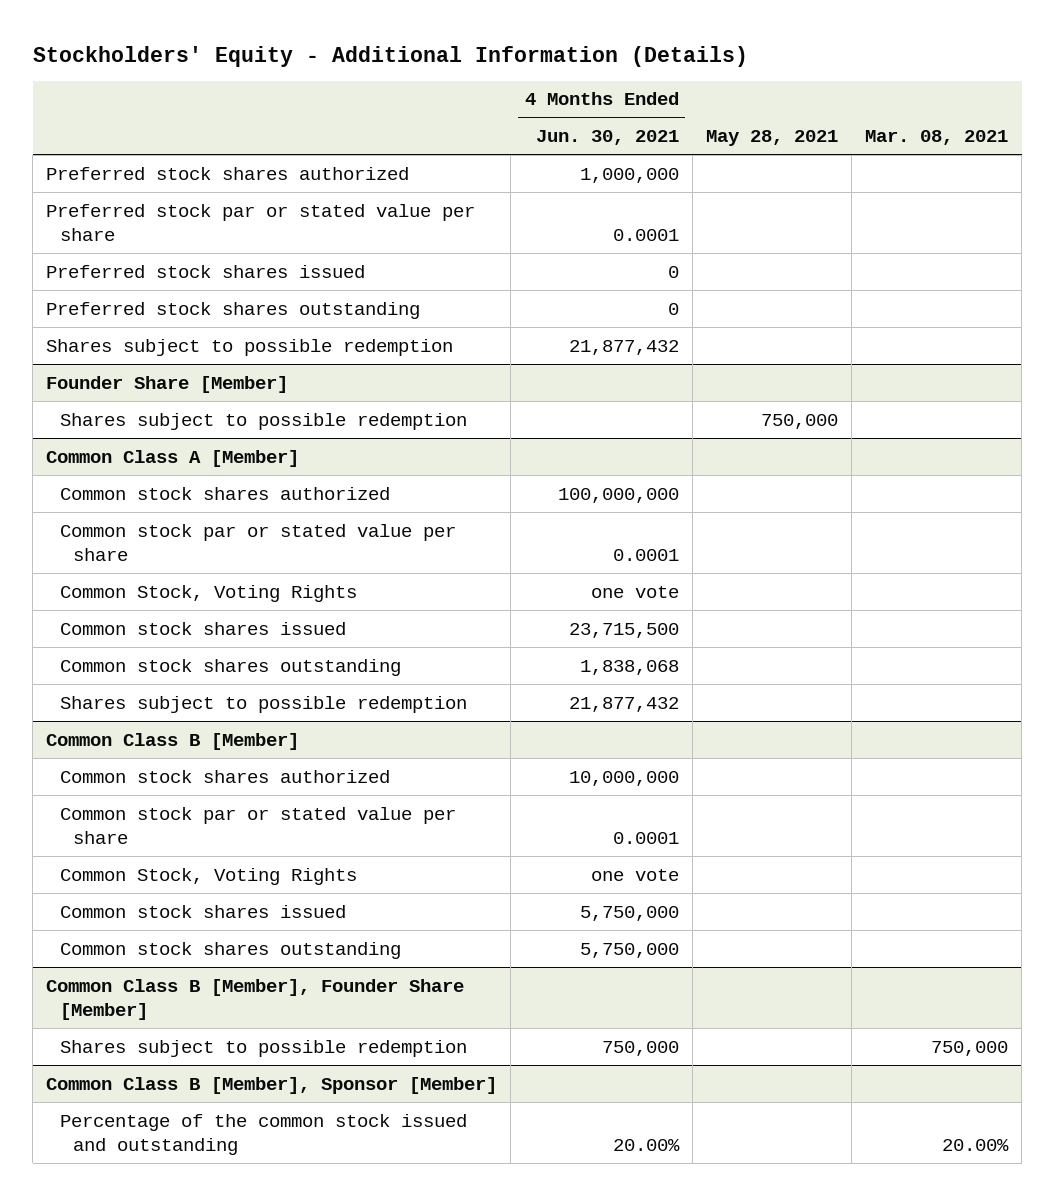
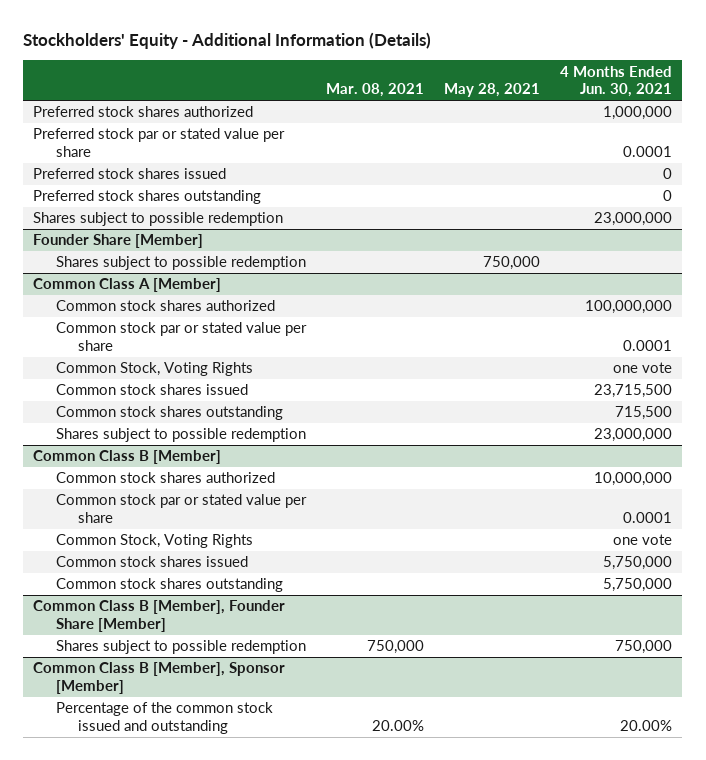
[568,339,679,355] 21,877,432 -> [594,212,673,227] 23,000,000
[579,659,679,675] 1,838,068 -> [615,406,673,421] 715,500
[568,696,679,712] 21,877,432 -> [594,428,673,443] 23,000,000

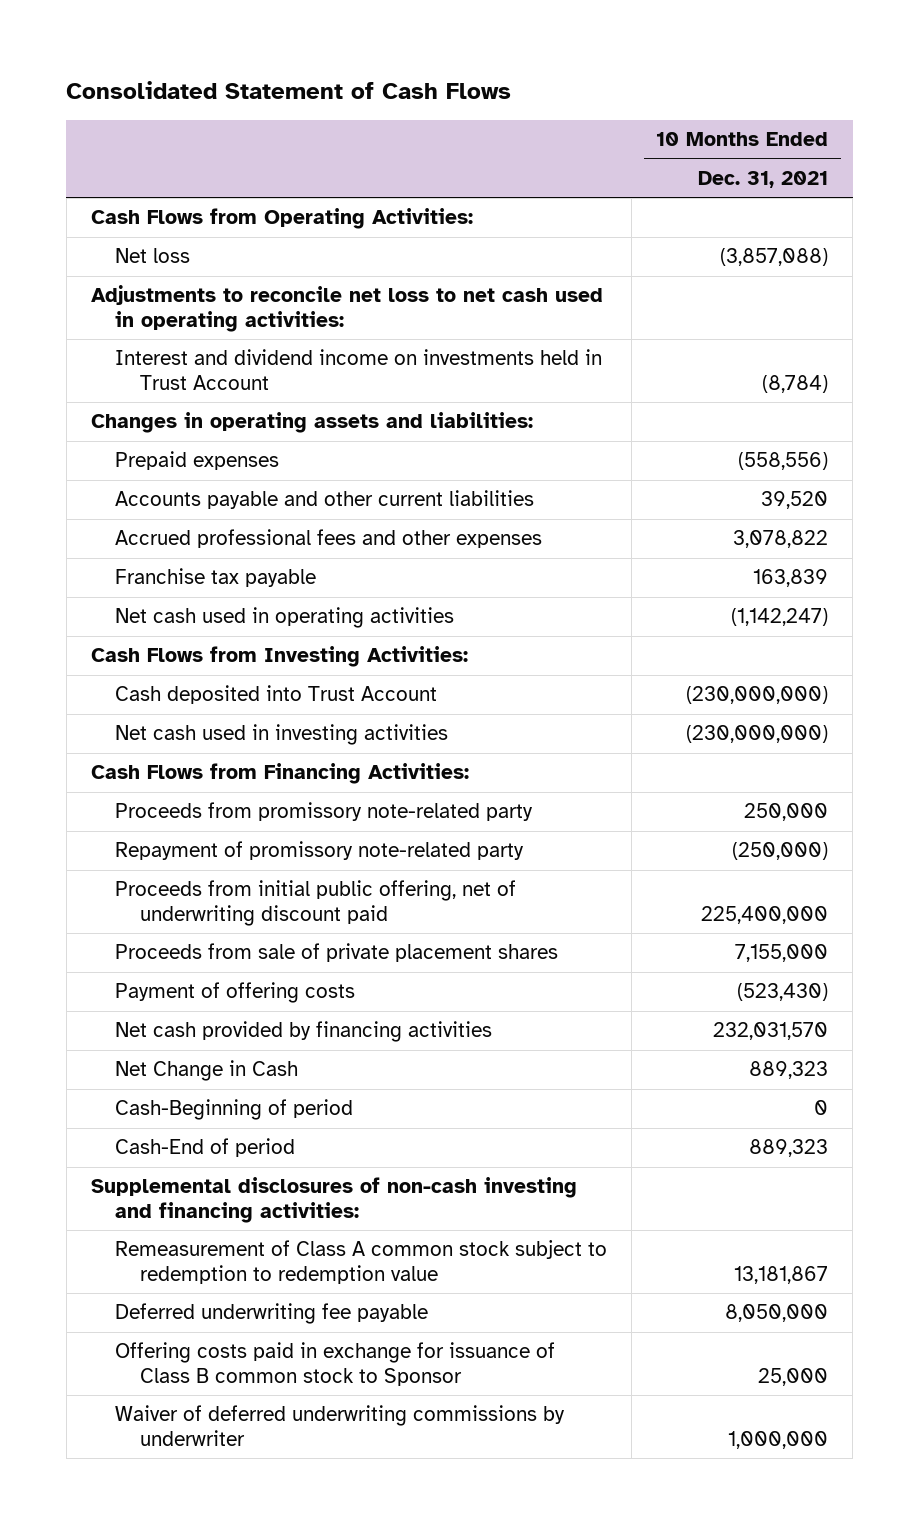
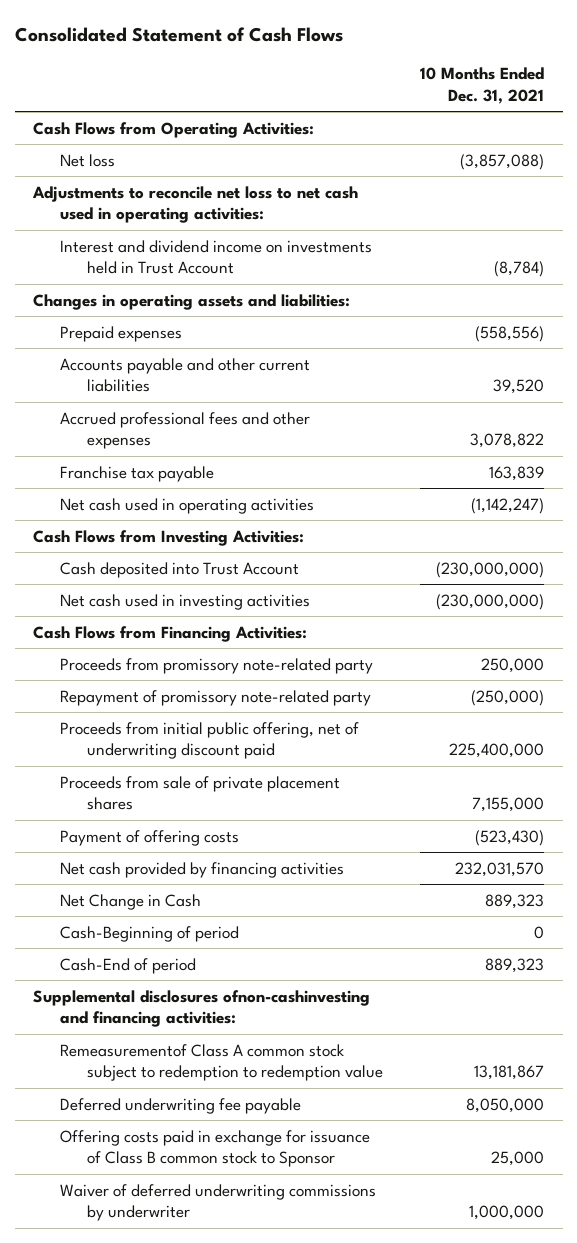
[90,1177,577,1223] Supplemental disclosures of non-cash investing and financing activities: -> [33,989,371,1028] Supplemental disclosures ofnon-cashinvesting and financing activities:
[115,1240,608,1284] Remeasurement of Class A common stock subject to redemption to redemption value -> [60,1043,383,1082] Remeasurementof Class A common stock subject to redemption to redemption value

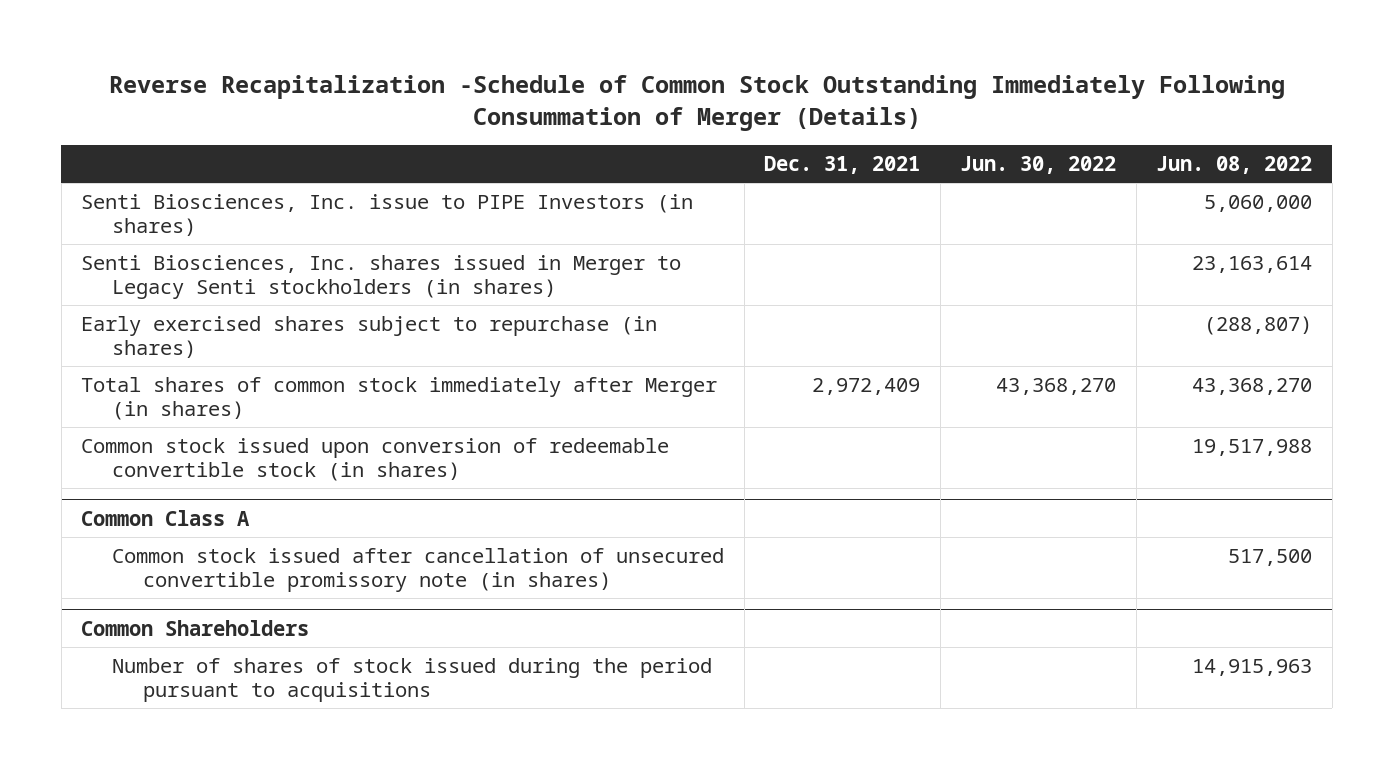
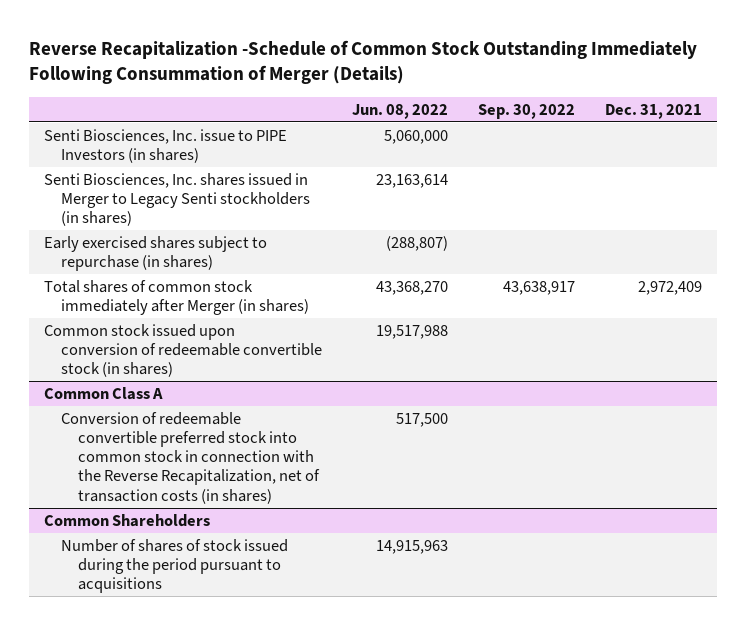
[960,156,1117,175] Jun. 30, 2022 -> none
none -> [478,103,576,119] Sep. 30, 2022
[112,547,725,592] Common stock issued after cancellation of unsecured convertible promissory note (in shares) -> [61,411,321,504] Conversion of redeemable convertible preferred stock into common stock in connection with the Reverse Recapitalization, net of transaction costs (in shares)

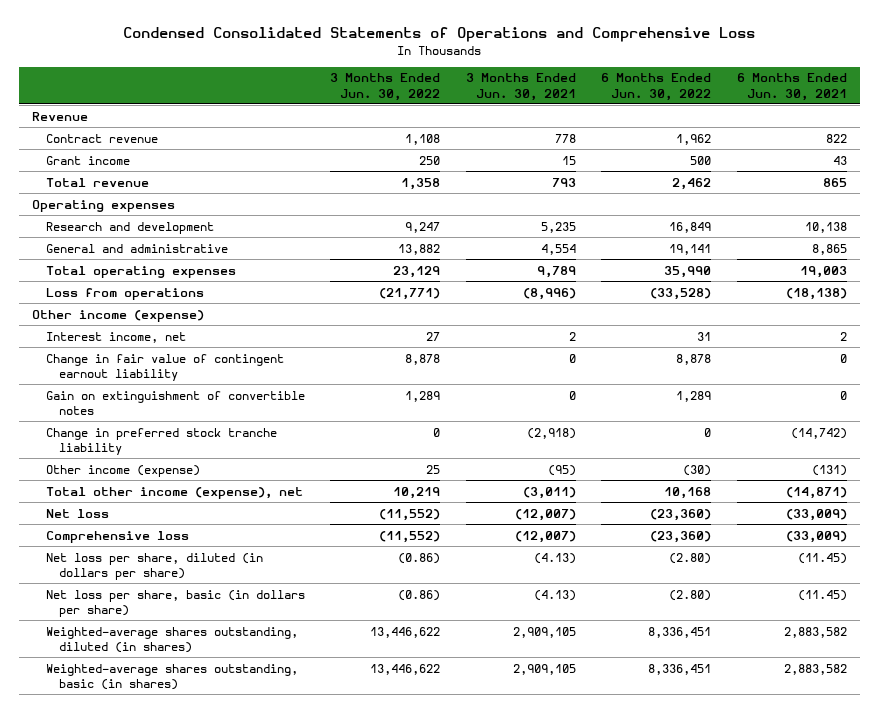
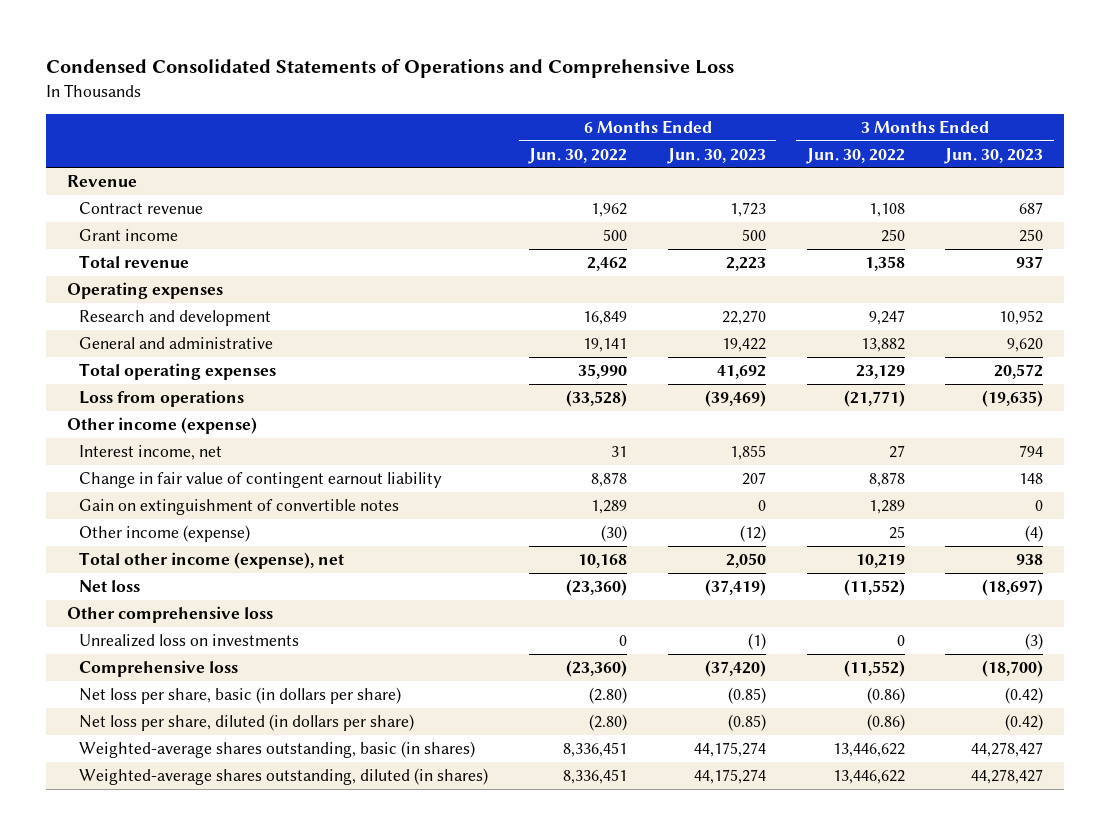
[465,73,576,101] 3 Months Ended Jun. 30, 2021 -> none
[736,73,847,101] 6 Months Ended Jun. 30, 2021 -> none
none -> [666,147,766,164] Jun. 30, 2023
none -> [944,147,1044,164] Jun. 30, 2023
[45,427,277,455] Change in preferred stock tranche liability -> none
none -> [66,605,273,623] Other comprehensive loss
none -> [79,633,300,647] Unrealized loss on investments
[45,552,263,580] Net loss per share, diluted (in dollars per share) -> [79,713,415,731] Net loss per share, diluted (in dollars per share)
[45,626,298,653] Weighted-average shares outstanding, diluted (in shares) -> [79,767,489,785] Weighted-average shares outstanding, diluted (in shares)

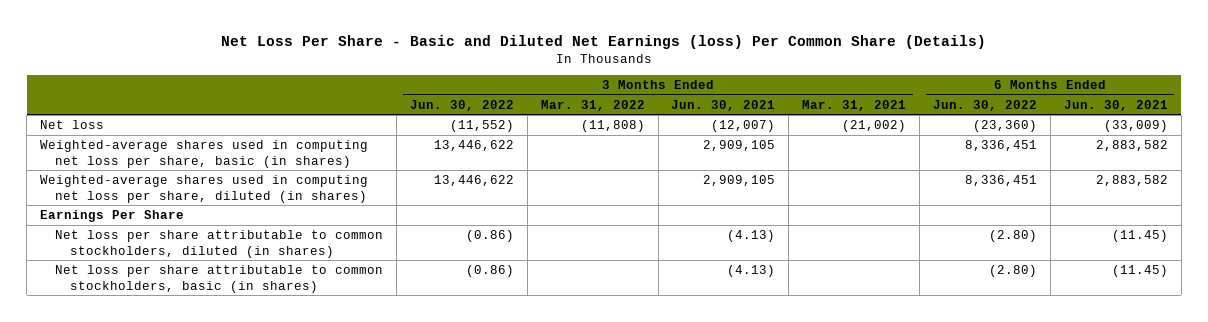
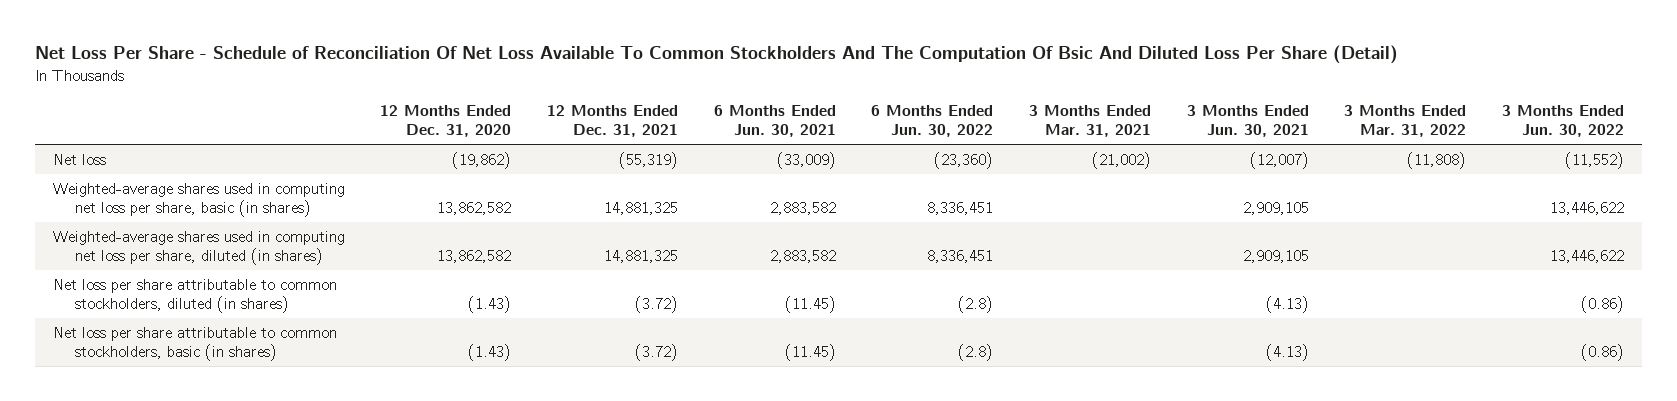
[220,35,986,50] Net Loss Per Share - Basic and Diluted Net Earnings (loss) Per Common Share (Details) -> [34,45,1398,65] Net Loss Per Share - Schedule of Reconciliation Of Net Loss Available To Common Stockholders And The Computation Of Bsic And Diluted Loss Per Share (Detail)
none -> [380,105,512,138] 12 Months Ended Dec. 31, 2020
none -> [547,105,679,138] 12 Months Ended Dec. 31, 2021
[40,209,185,222] Earnings Per Share -> none
[988,229,1037,242] (2.80) -> [958,295,994,313] (2.8)
[988,264,1037,277] (2.80) -> [958,343,994,361] (2.8)

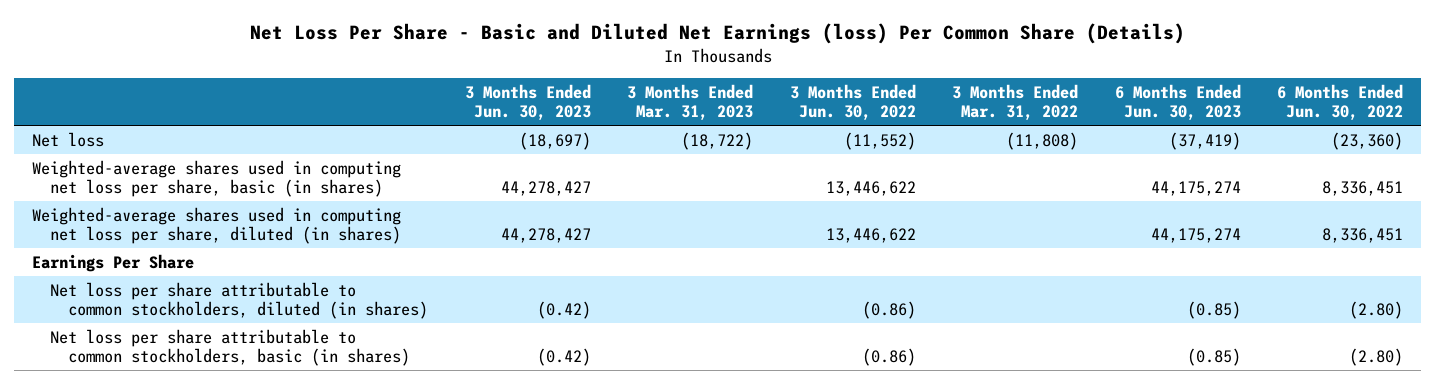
[34,45,1398,65] Net Loss Per Share - Schedule of Reconciliation Of Net Loss Available To Common Stockholders And The Computation Of Bsic And Diluted Loss Per Share (Detail) -> [249,23,1185,45] Net Loss Per Share - Basic and Diluted Net Earnings (loss) Per Common Share (Details)
[380,105,512,138] 12 Months Ended Dec. 31, 2020 -> none
[547,105,679,138] 12 Months Ended Dec. 31, 2021 -> none
[713,105,836,138] 6 Months Ended Jun. 30, 2021 -> none
[1029,105,1152,138] 3 Months Ended Mar. 31, 2021 -> none
[1186,105,1309,138] 3 Months Ended Jun. 30, 2021 -> none
none -> [464,83,591,121] 3 Months Ended Jun. 30, 2023
none -> [627,83,754,121] 3 Months Ended Mar. 31, 2023
none -> [1114,83,1241,121] 6 Months Ended Jun. 30, 2023
none -> [32,253,195,272] Earnings Per Share
[958,295,994,313] (2.8) -> [1349,300,1404,319] (2.80)
[958,343,994,361] (2.8) -> [1349,347,1404,366] (2.80)

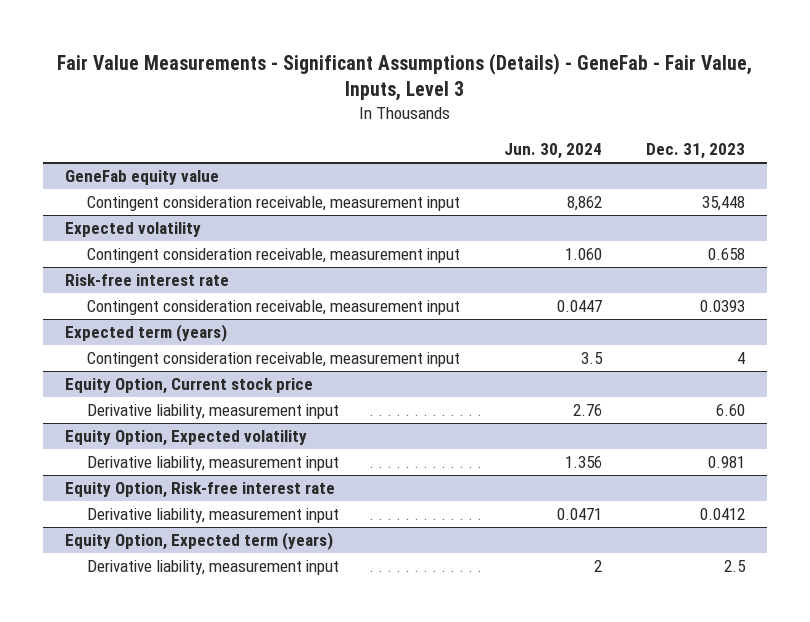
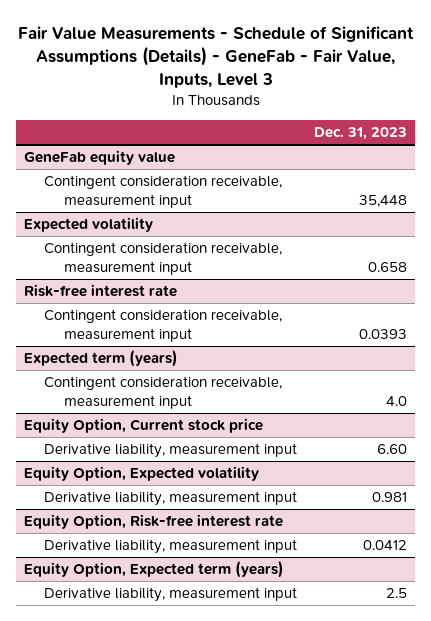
[57,52,753,102] Fair Value Measurements - Significant Assumptions (Details) - GeneFab - Fair Value, Inputs, Level 3 -> [17,26,414,89] Fair Value Measurements - Schedule of Significant Assumptions (Details) - GeneFab - Fair Value, Inputs, Level 3
[504,143,603,160] Jun. 30, 2024 -> none
[737,351,746,364] 4 -> [385,395,407,406] 4.0

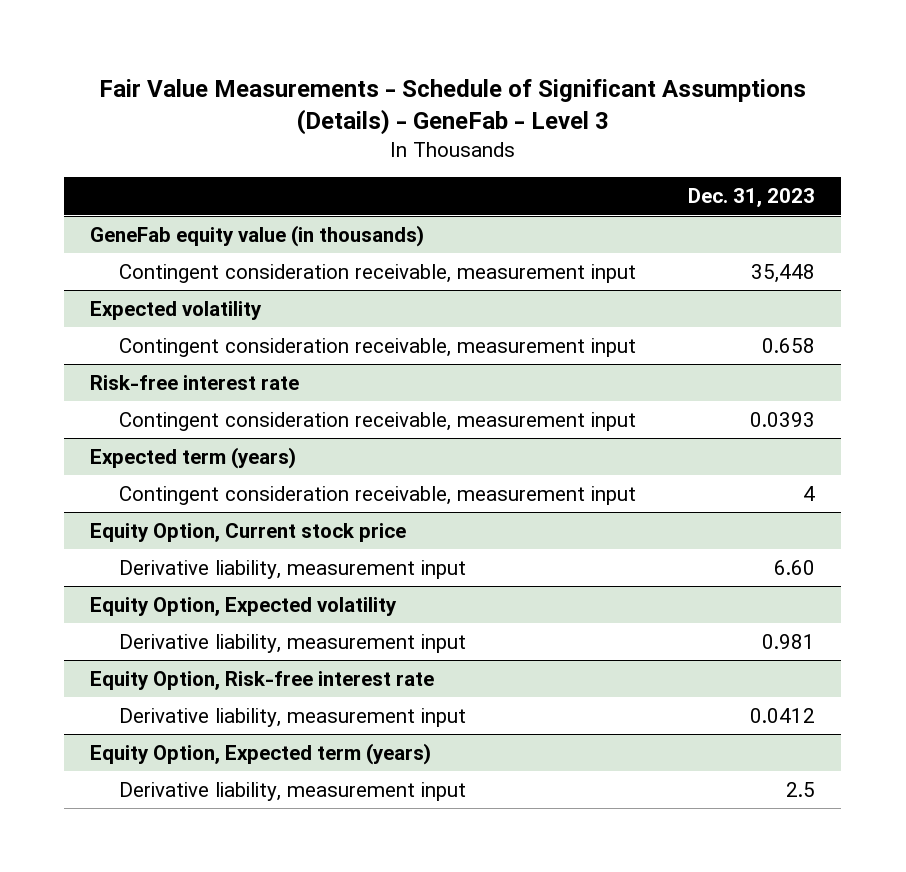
[17,26,414,89] Fair Value Measurements - Schedule of Significant Assumptions (Details) - GeneFab - Fair Value, Inputs, Level 3 -> [98,78,806,135] Fair Value Measurements - Schedule of Significant Assumptions (Details) - GeneFab - Level 3
[24,149,176,165] GeneFab equity value -> [90,224,425,247] GeneFab equity value (in thousands)
[385,395,407,406] 4.0 -> [803,485,816,501] 4

